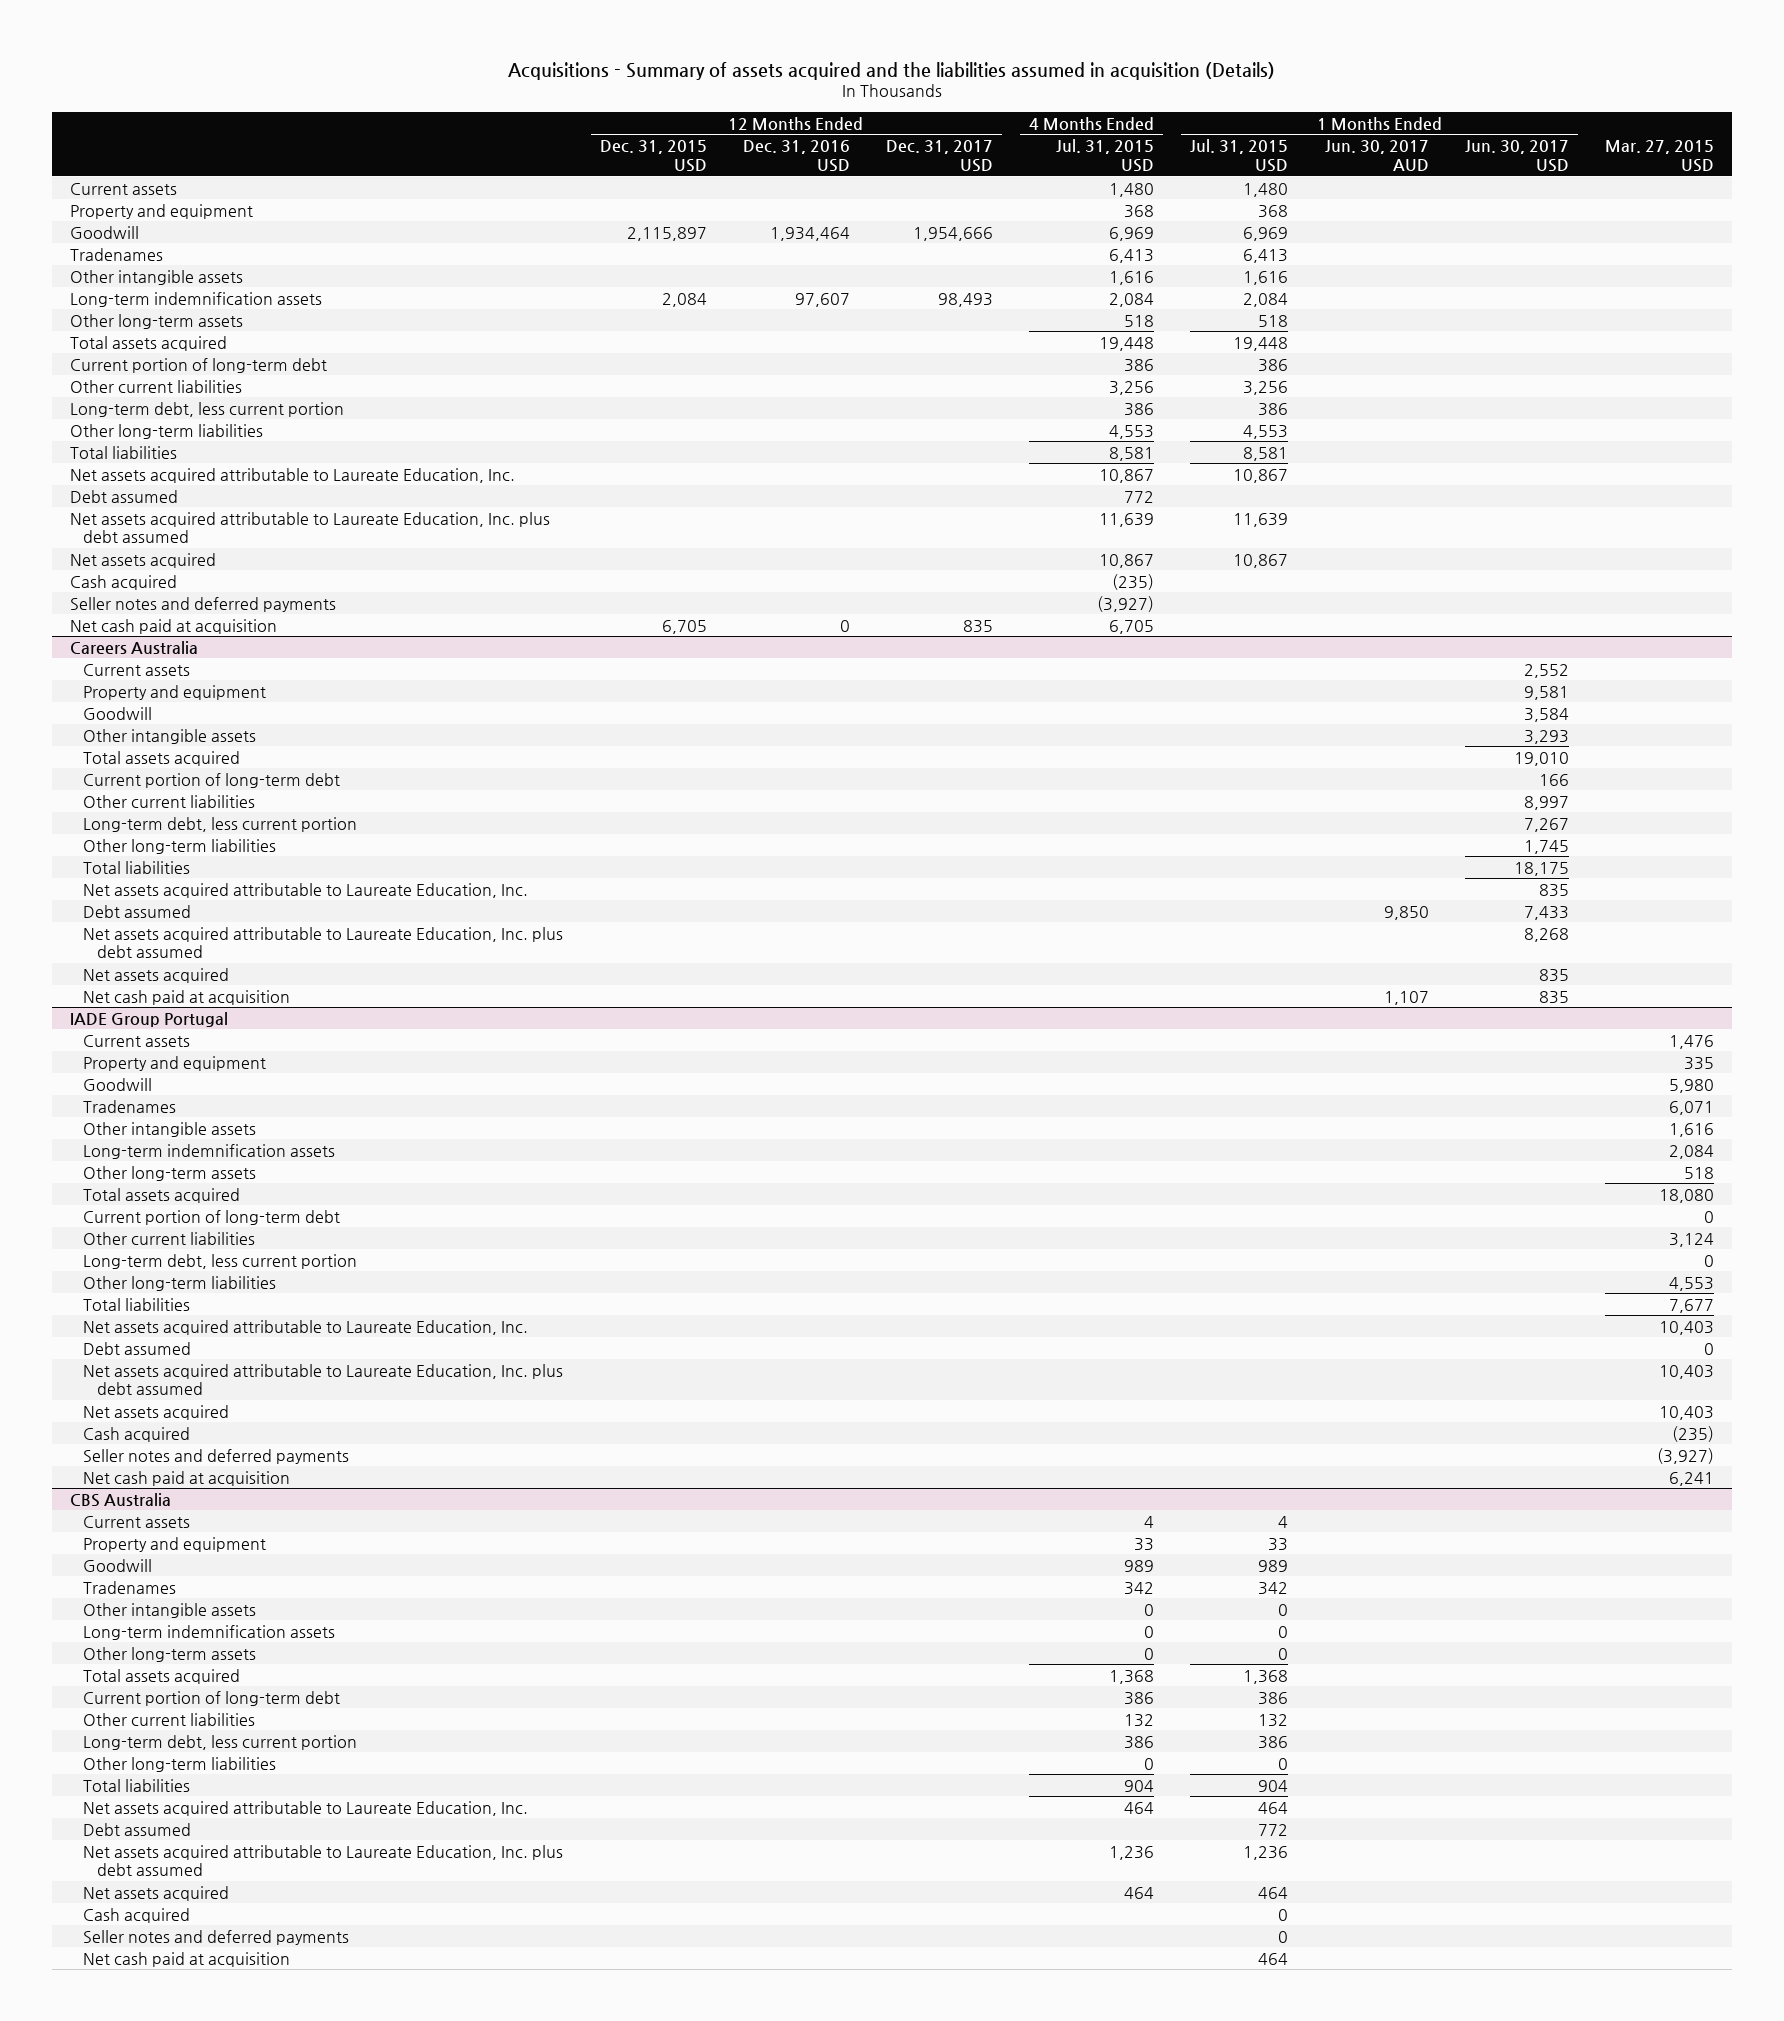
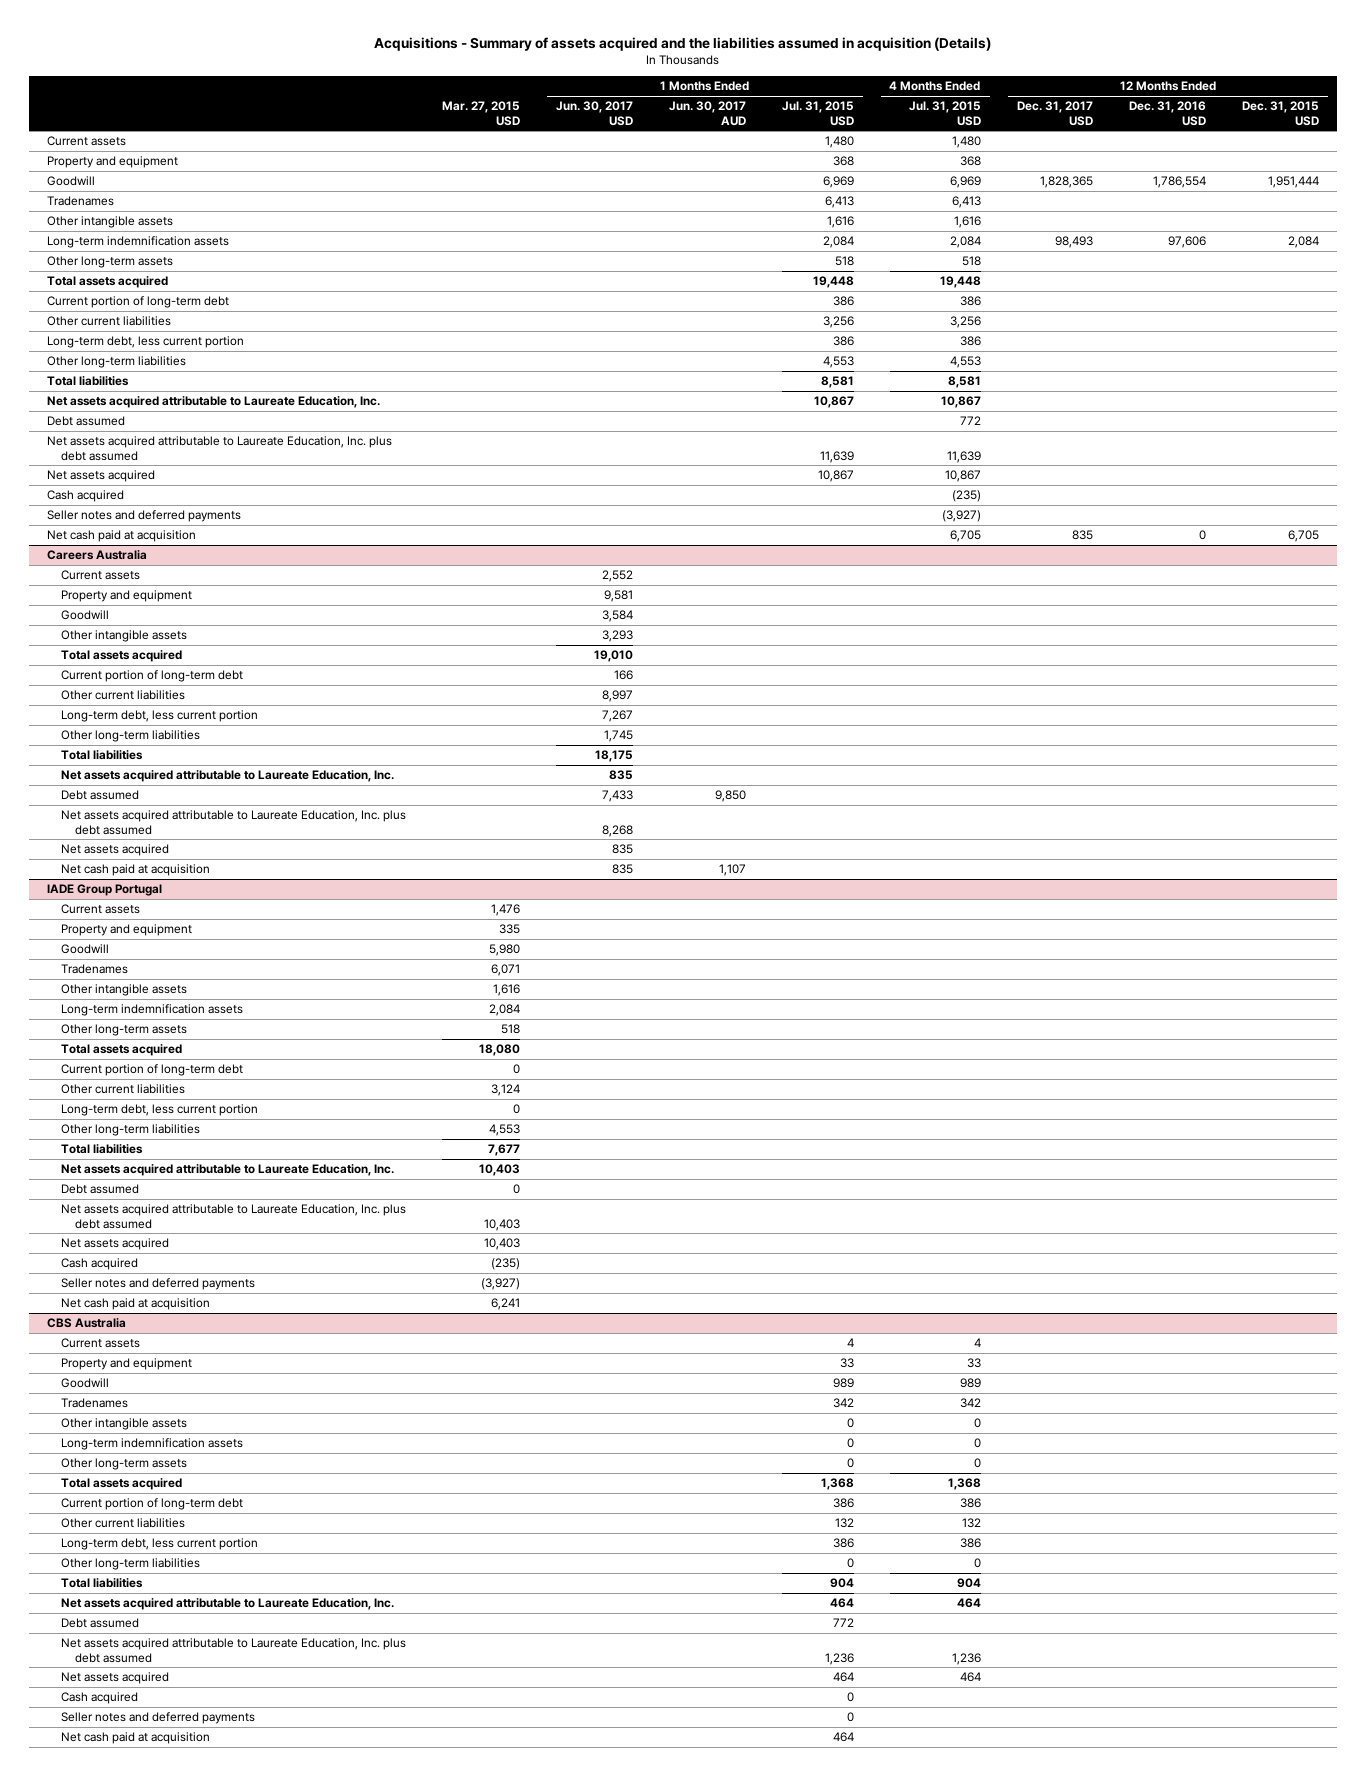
[626,226,707,241] 2,115,897 -> [1267,176,1319,189] 1,951,444
[769,226,850,241] 1,934,464 -> [1152,176,1206,189] 1,786,554
[913,226,994,241] 1,954,666 -> [1039,176,1093,189] 1,828,365
[794,292,850,307] 97,607 -> [1167,236,1206,249] 97,606

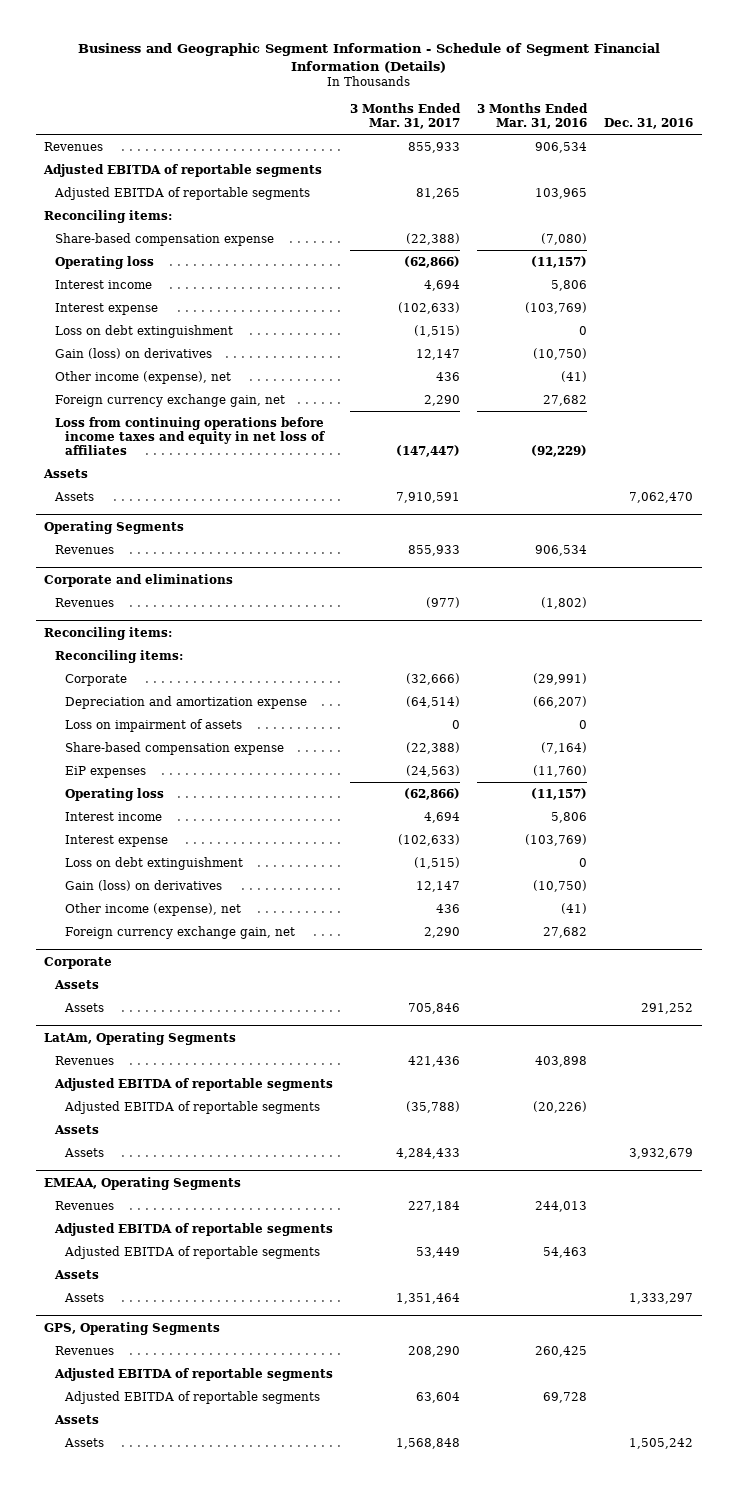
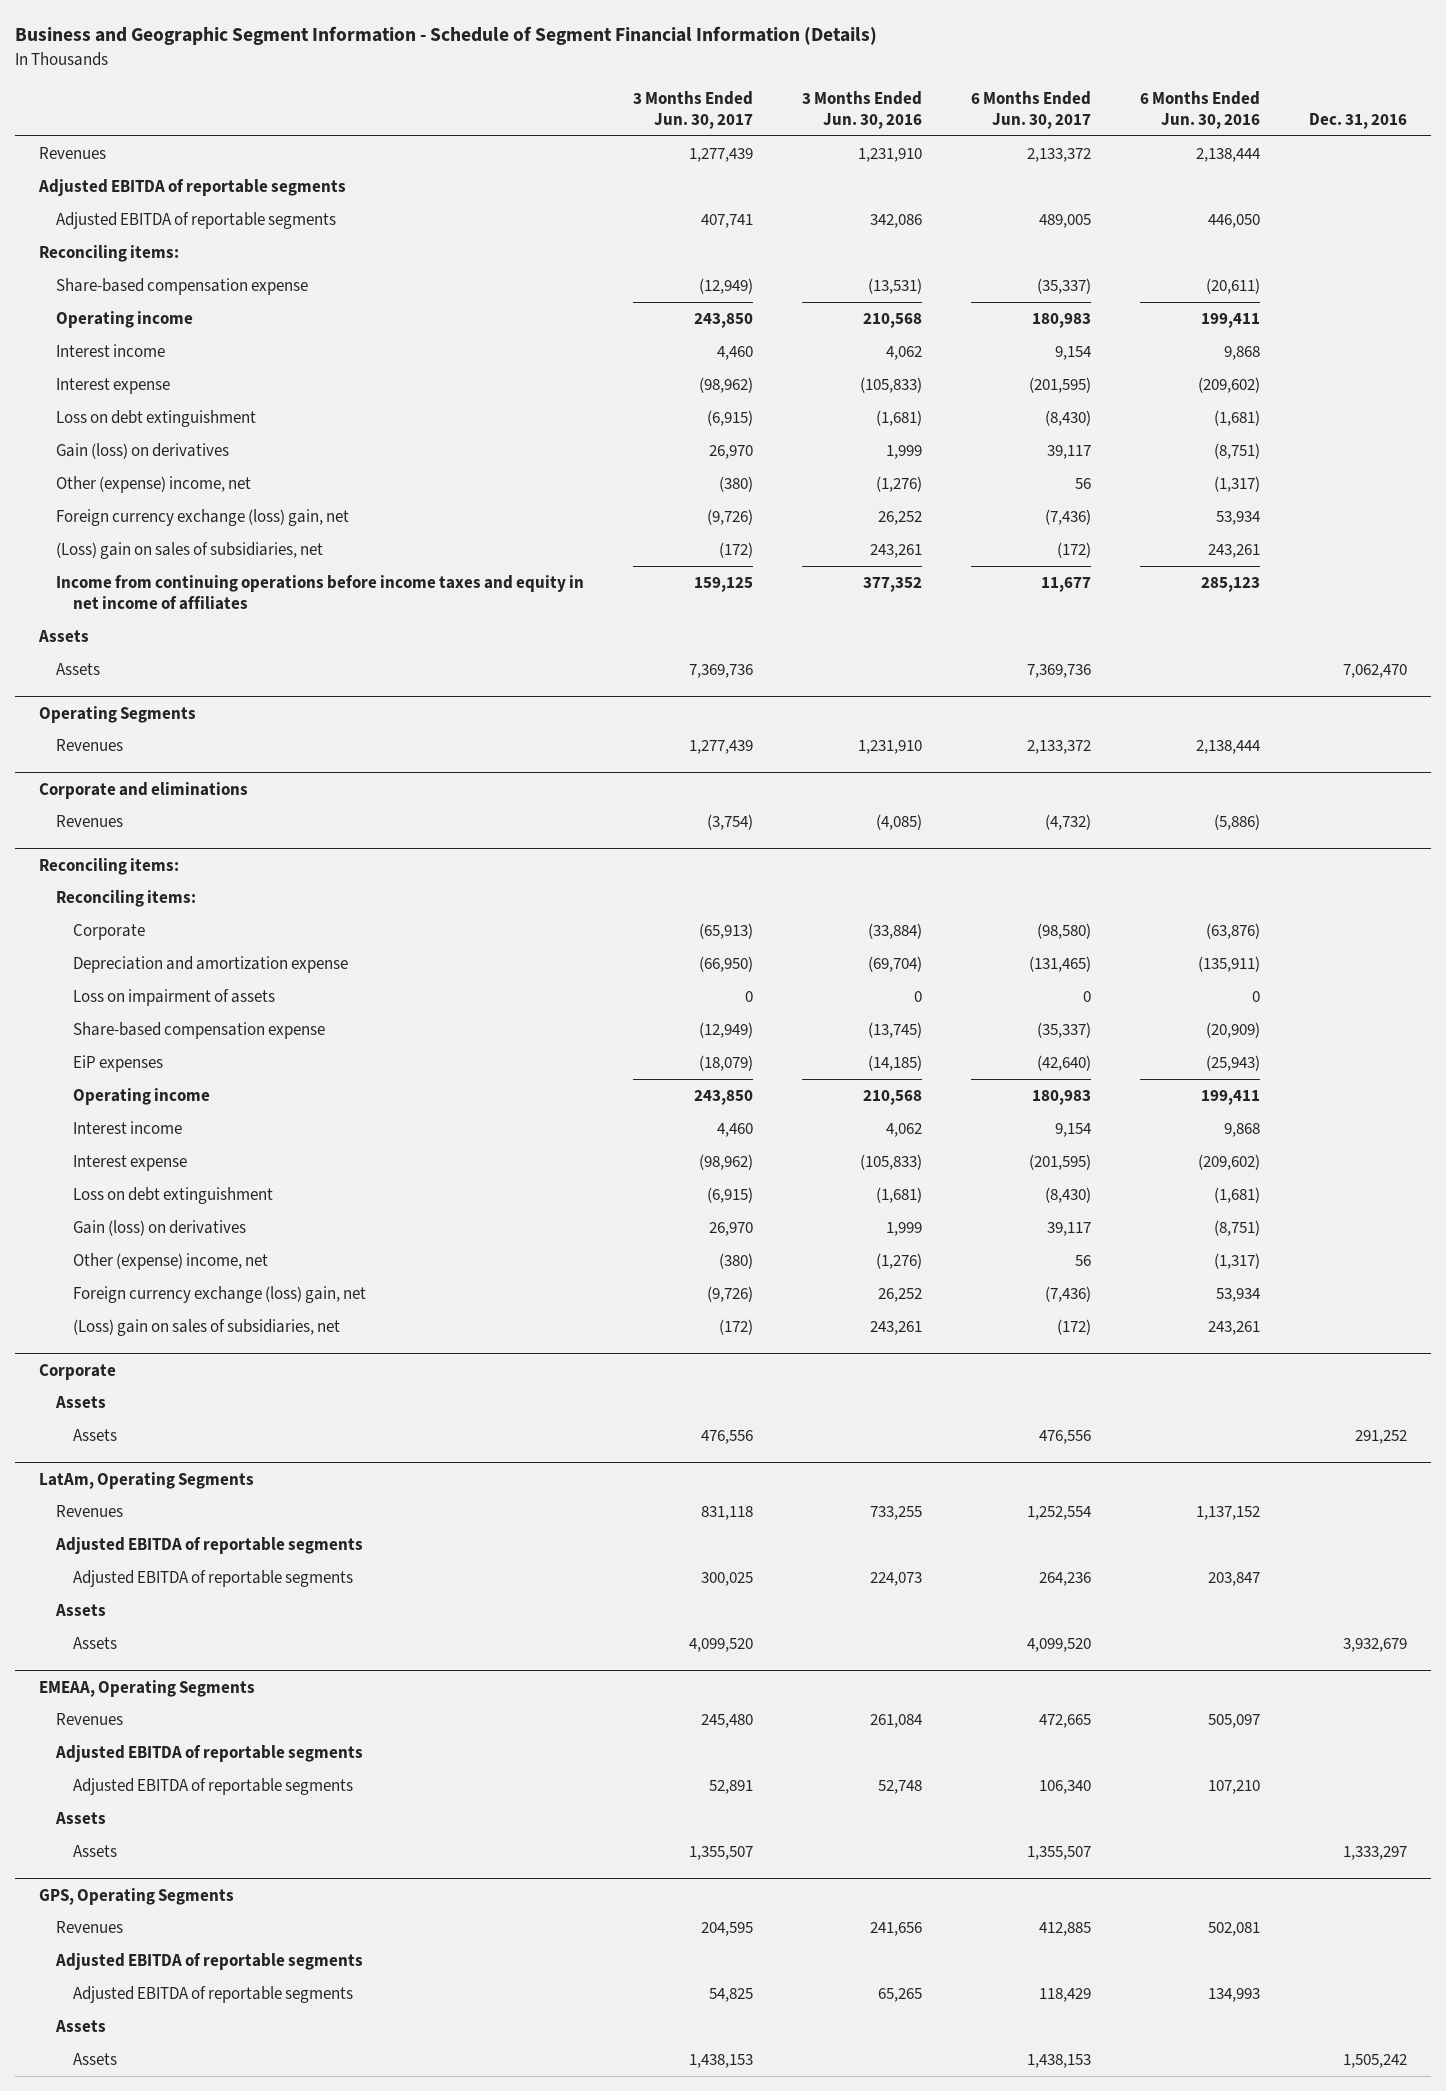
[349,103,461,130] 3 Months Ended Mar. 31, 2017 -> none
[476,103,588,130] 3 Months Ended Mar. 31, 2016 -> none
none -> [632,90,753,129] 3 Months Ended Jun. 30, 2017
none -> [801,90,922,129] 3 Months Ended Jun. 30, 2016
none -> [970,90,1091,129] 6 Months Ended Jun. 30, 2017
none -> [1139,90,1260,129] 6 Months Ended Jun. 30, 2016
[54,255,154,269] Operating loss -> [56,311,194,329] Operating income
[54,370,231,384] Other income (expense), net -> [56,476,252,494] Other (expense) income, net
[54,393,285,407] Foreign currency exchange gain, net -> [56,509,350,527] Foreign currency exchange (loss) gain, net
none -> [56,542,324,560] (Loss) gain on sales of subsidiaries, net
[54,416,325,455] Loss from continuing operations before income taxes and equity in net loss of affiliates -> [56,575,585,610] Income from continuing operations before income taxes and equity in net income of affiliates
[64,787,164,801] Operating loss -> [72,1088,210,1106] Operating income
[64,902,241,916] Other income (expense), net -> [72,1253,268,1271] Other (expense) income, net
[64,925,295,939] Foreign currency exchange gain, net -> [72,1286,366,1304] Foreign currency exchange (loss) gain, net
none -> [72,1319,340,1337] (Loss) gain on sales of subsidiaries, net

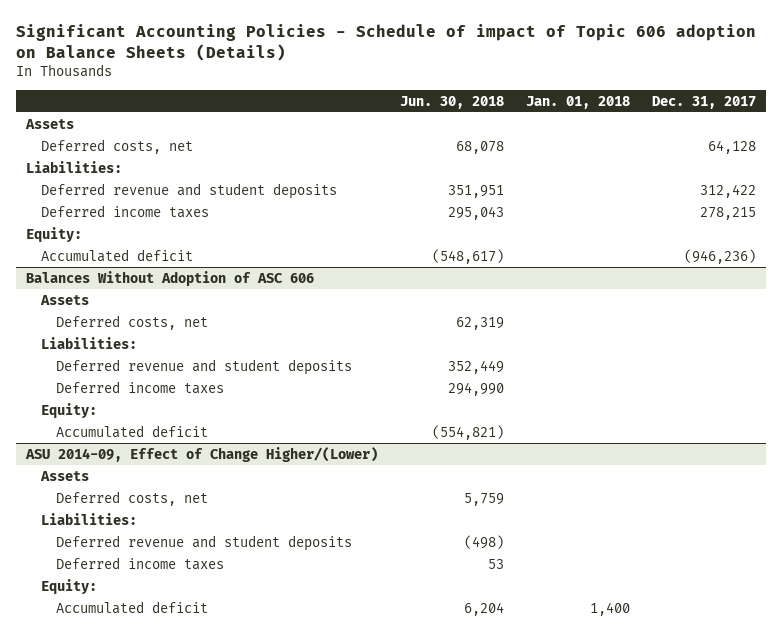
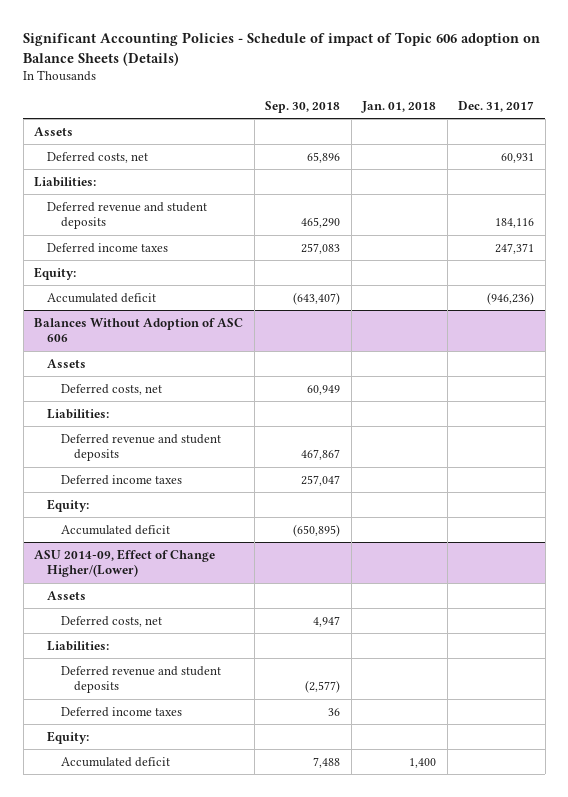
[400,95,505,109] Jun. 30, 2018 -> none
none -> [265,100,341,113] Sep. 30, 2018
[707,139,756,154] 64,128 -> [501,152,535,163] 60,931
[699,183,756,198] 312,422 -> [495,218,535,229] 184,116
[699,206,756,220] 278,215 -> [495,242,535,254] 247,371

